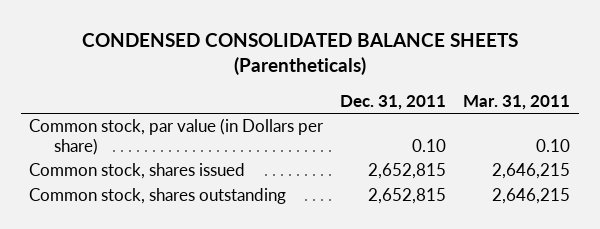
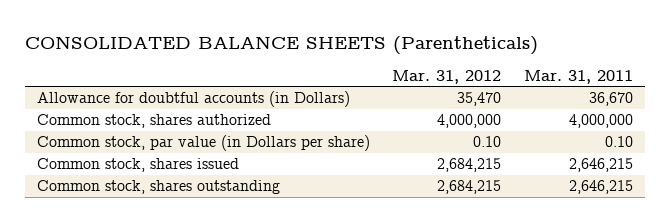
[81,32,518,76] CONDENSED CONSOLIDATED BALANCE SHEETS (Parentheticals) -> [25,36,539,56] CONSOLIDATED BALANCE SHEETS (Parentheticals)
[340,94,447,110] Dec. 31, 2011 -> none
none -> [392,69,502,84] Mar. 31, 2012
none -> [36,91,350,108] Allowance for doubtful accounts (in Dollars)
none -> [36,114,271,129] Common stock, shares authorized

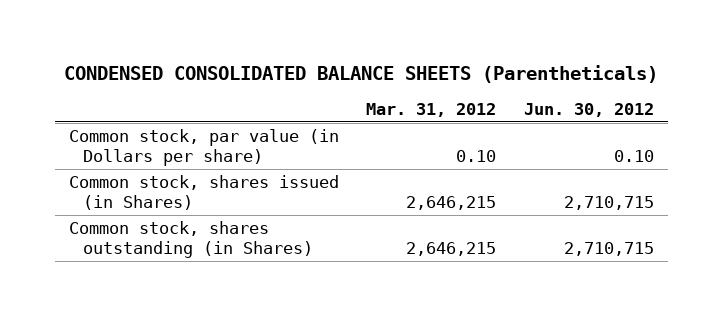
[25,36,539,56] CONSOLIDATED BALANCE SHEETS (Parentheticals) -> [64,65,659,84] CONDENSED CONSOLIDATED BALANCE SHEETS (Parentheticals)
[524,69,634,84] Mar. 31, 2011 -> none
none -> [524,103,655,118] Jun. 30, 2012
[36,91,350,108] Allowance for doubtful accounts (in Dollars) -> none
[36,114,271,129] Common stock, shares authorized -> none
[36,158,239,173] Common stock, shares issued -> [68,174,339,210] Common stock, shares issued (in Shares)
[437,158,502,173] 2,684,215 -> [406,195,497,210] 2,646,215
[36,180,280,195] Common stock, shares outstanding -> [68,220,314,258] Common stock, shares outstanding (in Shares)
[437,180,502,195] 2,684,215 -> [406,241,497,256] 2,646,215

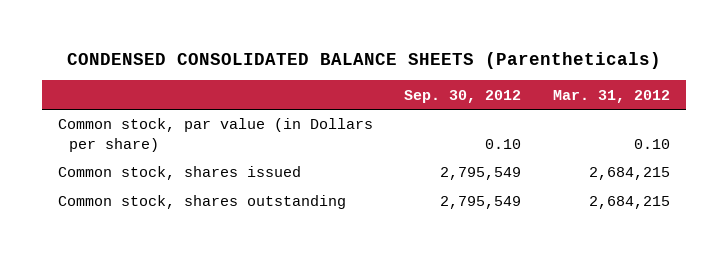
[524,103,655,118] Jun. 30, 2012 -> none
none -> [404,89,522,103] Sep. 30, 2012
[68,174,339,210] Common stock, shares issued (in Shares) -> [57,166,301,181] Common stock, shares issued
[406,195,497,210] 2,646,215 -> [588,167,670,181] 2,684,215
[68,220,314,258] Common stock, shares outstanding (in Shares) -> [57,195,346,210] Common stock, shares outstanding
[406,241,497,256] 2,646,215 -> [588,196,670,210] 2,684,215

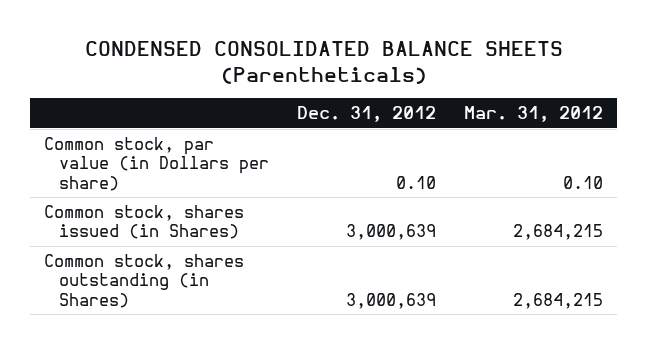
[404,89,522,103] Sep. 30, 2012 -> none
none -> [297,106,437,123] Dec. 31, 2012
[57,166,301,181] Common stock, shares issued -> [44,204,245,240] Common stock, shares issued (in Shares)
[57,195,346,210] Common stock, shares outstanding -> [44,253,245,308] Common stock, shares outstanding (in Shares)

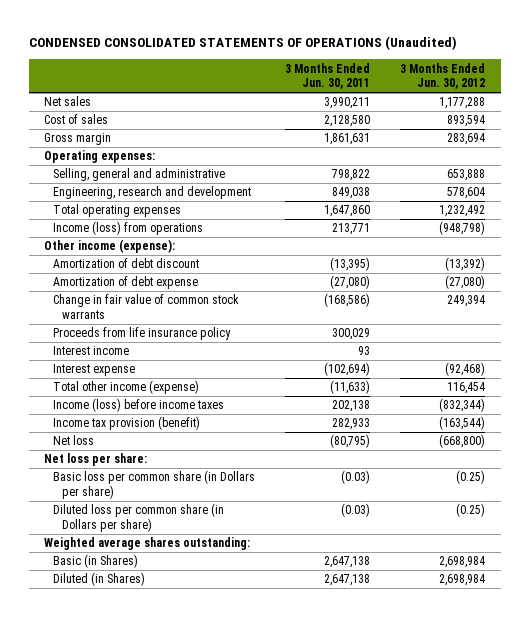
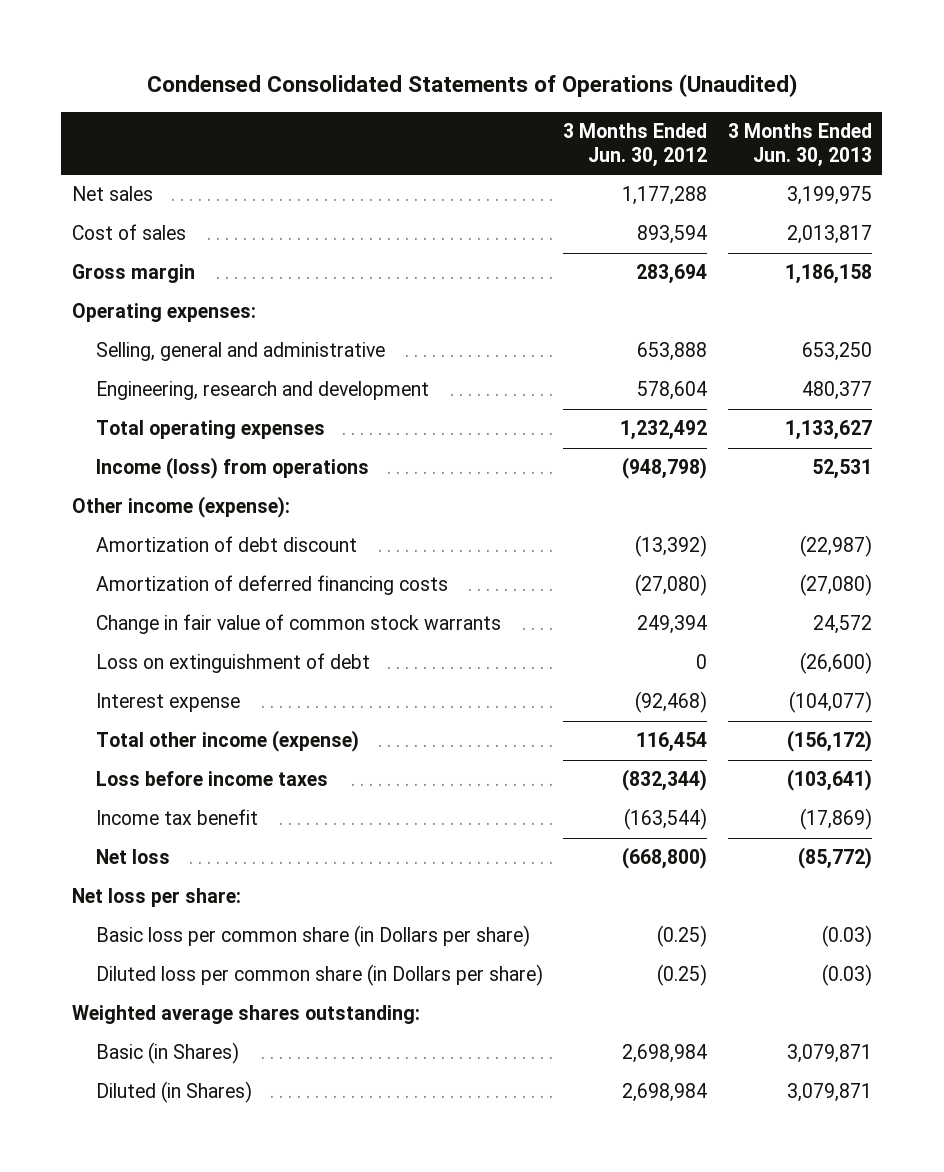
[28,36,457,51] CONDENSED CONSOLIDATED STATEMENTS OF OPERATIONS (Unaudited) -> [146,73,797,97] Condensed Consolidated Statements of Operations (Unaudited)
[285,62,371,90] 3 Months Ended Jun. 30, 2011 -> none
none -> [728,122,873,168] 3 Months Ended Jun. 30, 2013
[52,276,198,290] Amortization of debt expense -> [95,575,448,596] Amortization of deferred financing costs
[52,327,231,341] Proceeds from life insurance policy -> none
[52,346,129,356] Interest income -> none
none -> [95,653,370,674] Loss on extinguishment of debt
[52,398,224,413] Income (loss) before income taxes -> [95,771,328,787] Loss before income taxes
[52,416,200,431] Income tax provision (benefit) -> [95,809,258,826] Income tax benefit

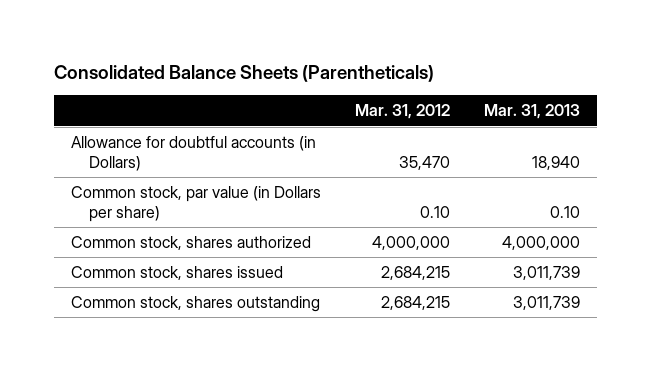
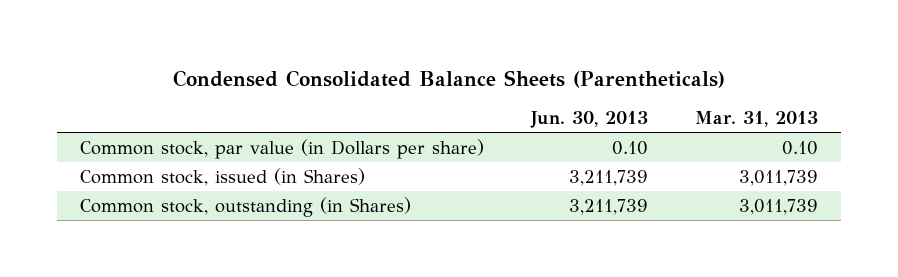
[53,65,434,83] Consolidated Balance Sheets (Parentheticals) -> [173,69,726,88] Condensed Consolidated Balance Sheets (Parentheticals)
[354,104,450,120] Mar. 31, 2012 -> none
none -> [530,111,649,129] Jun. 30, 2013
[70,136,316,171] Allowance for doubtful accounts (in Dollars) -> none
[70,236,311,251] Common stock, shares authorized -> none
[70,266,283,281] Common stock, shares issued -> [80,167,366,186] Common stock, issued (in Shares)
[70,296,320,313] Common stock, shares outstanding -> [80,196,412,217] Common stock, outstanding (in Shares)

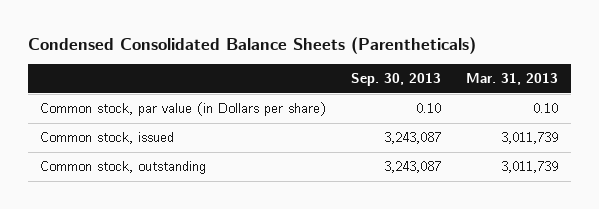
[530,111,649,129] Jun. 30, 2013 -> none
none -> [351,73,442,87] Sep. 30, 2013
[80,167,366,186] Common stock, issued (in Shares) -> [40,132,175,145] Common stock, issued
[80,196,412,217] Common stock, outstanding (in Shares) -> [40,161,207,175] Common stock, outstanding

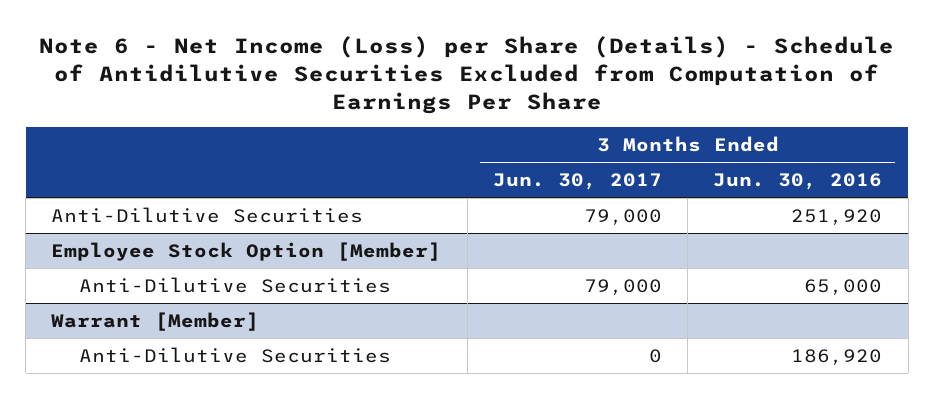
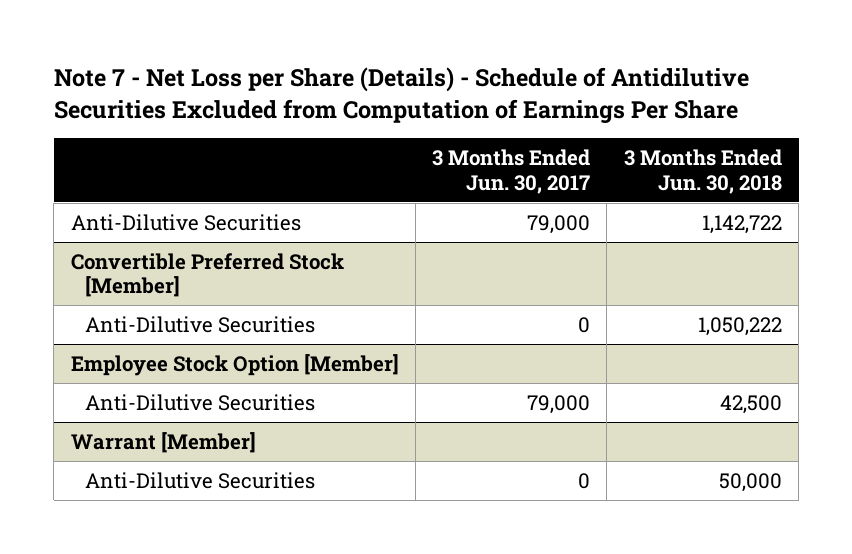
[38,36,894,115] Note 6 - Net Income (Loss) per Share (Details) - Schedule of Antidilutive Securities Excluded from Computation of Earnings Per Share -> [53,66,749,124] Note 7 - Net Loss per Share (Details) - Schedule of Antidilutive Securities Excluded from Computation of Earnings Per Share
[713,172,883,190] Jun. 30, 2016 -> none
none -> [623,149,782,194] 3 Months Ended Jun. 30, 2018
none -> [70,252,344,298] Convertible Preferred Stock [Member]
none -> [85,315,316,333] Anti-Dilutive Securities

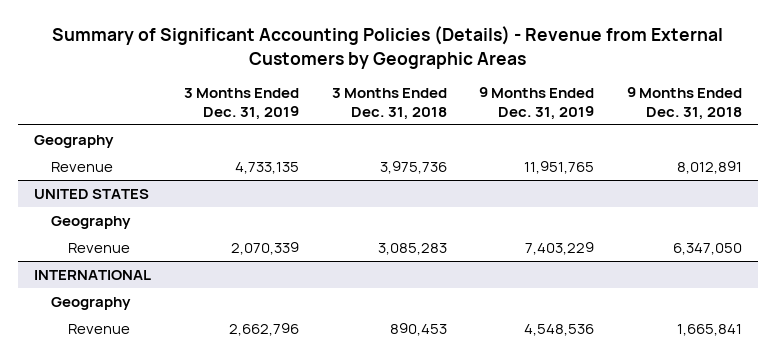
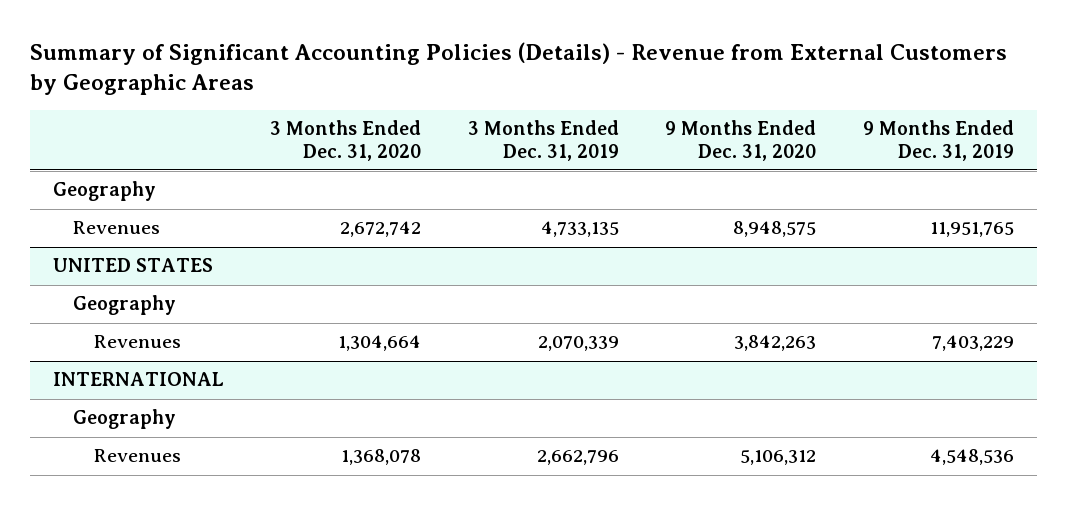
[331,88,447,121] 3 Months Ended Dec. 31, 2018 -> none
[626,87,742,121] 9 Months Ended Dec. 31, 2018 -> none
none -> [270,120,422,161] 3 Months Ended Dec. 31, 2020
none -> [665,120,817,161] 9 Months Ended Dec. 31, 2020
[51,161,114,172] Revenue -> [73,221,161,235] Revenues
[68,242,131,253] Revenue -> [93,335,181,349] Revenues
[68,323,131,334] Revenue -> [93,449,181,463] Revenues

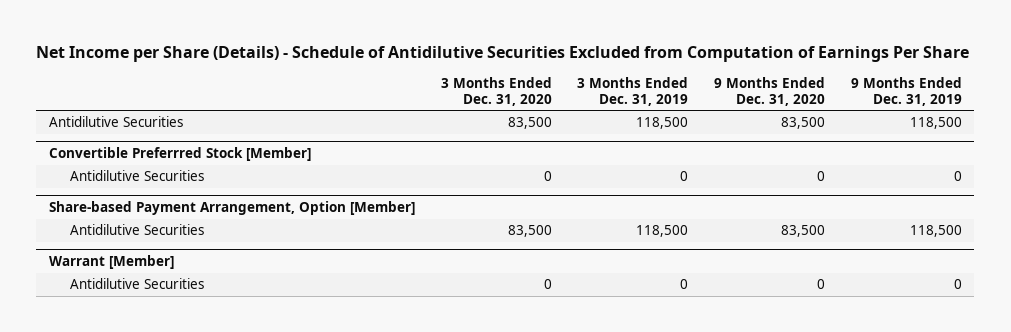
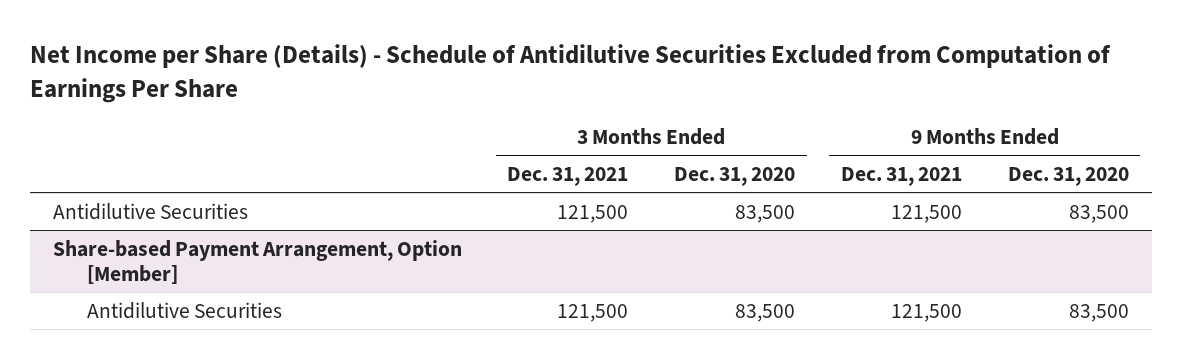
[577,76,689,106] 3 Months Ended Dec. 31, 2019 -> none
[850,76,962,106] 9 Months Ended Dec. 31, 2019 -> none
none -> [507,167,629,187] Dec. 31, 2021
none -> [840,167,962,187] Dec. 31, 2021
[49,147,312,162] Convertible Preferrred Stock [Member] -> none
[70,170,205,182] Antidilutive Securities -> none
[49,255,175,270] Warrant [Member] -> none
[70,278,205,290] Antidilutive Securities -> none

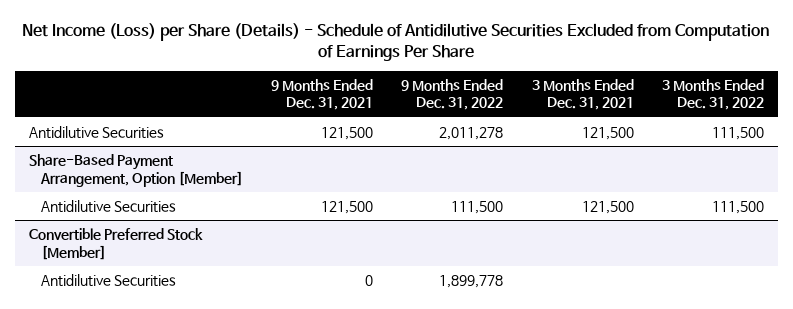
[29,44,1111,103] Net Income per Share (Details) - Schedule of Antidilutive Securities Excluded from Computation of Earnings Per Share -> [22,22,770,62] Net Income (Loss) per Share (Details) - Schedule of Antidilutive Securities Excluded from Computation of Earnings Per Share
[674,167,796,187] Dec. 31, 2020 -> none
[1007,167,1129,187] Dec. 31, 2020 -> none
none -> [401,78,504,111] 9 Months Ended Dec. 31, 2022
none -> [661,78,764,111] 3 Months Ended Dec. 31, 2022
[52,239,462,284] Share-based Payment Arrangement, Option [Member] -> [28,153,244,187] Share-Based Payment Arrangement, Option [Member]
none -> [28,227,203,260] Convertible Preferred Stock [Member]
none -> [41,273,177,287] Antidilutive Securities

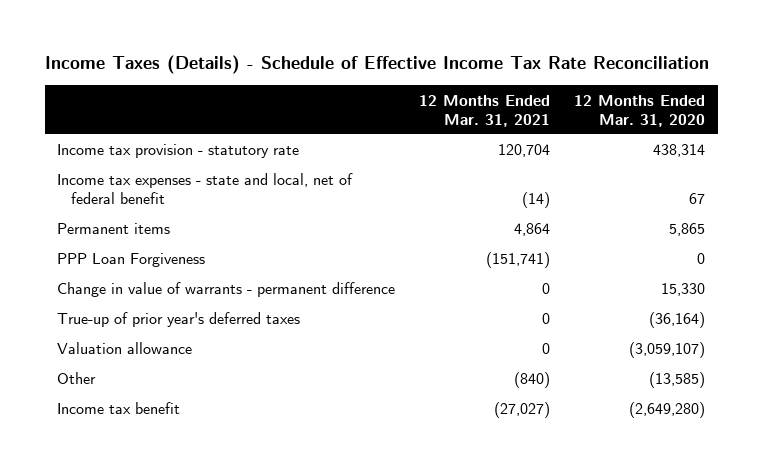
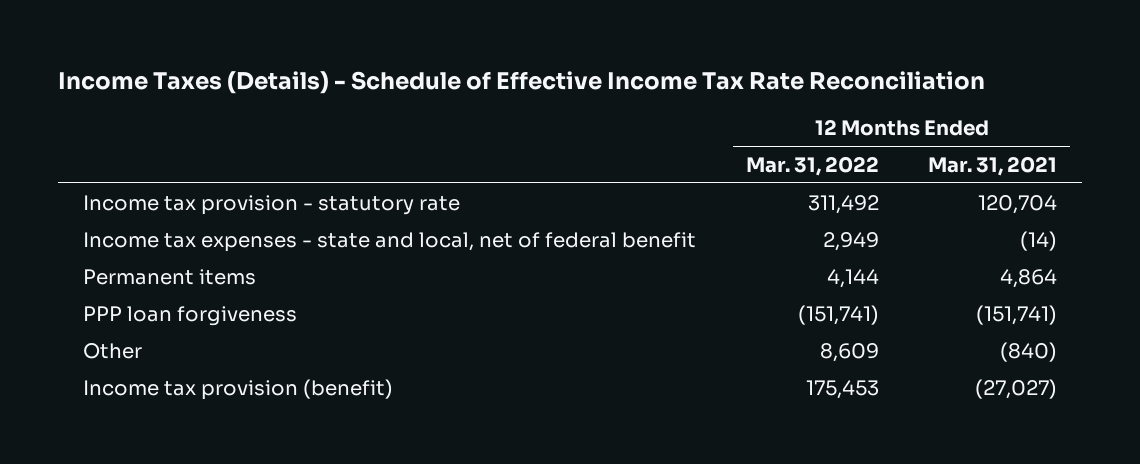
[574,94,706,127] 12 Months Ended Mar. 31, 2020 -> none
none -> [745,155,879,176] Mar. 31, 2022
[57,282,396,298] Change in value of warrants - permanent difference -> none
[57,312,301,328] True-up of prior year's deferred taxes -> none
[57,342,193,355] Valuation allowance -> none
[57,253,206,268] PPP Loan Forgiveness -> [83,305,298,326] PPP loan forgiveness
[57,402,181,415] Income tax benefit -> [83,378,394,400] Income tax provision (benefit)

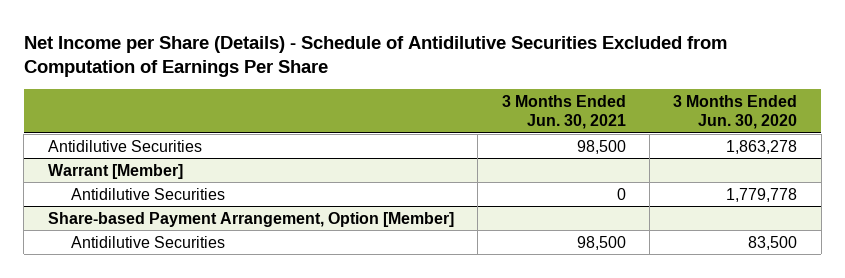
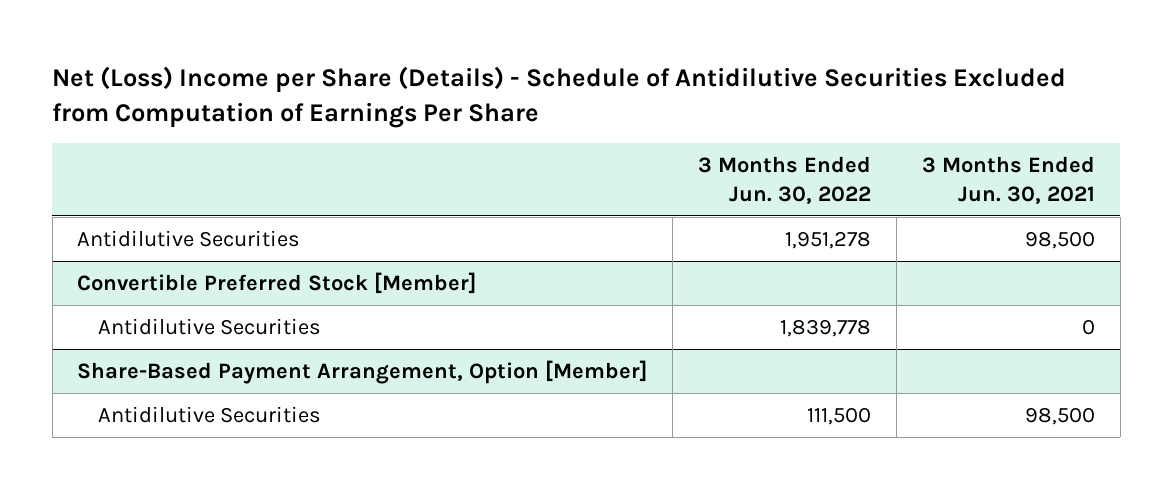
[23,35,727,78] Net Income per Share (Details) - Schedule of Antidilutive Securities Excluded from Computation of Earnings Per Share -> [52,66,1067,128] Net (Loss) Income per Share (Details) - Schedule of Antidilutive Securities Excluded from Computation of Earnings Per Share
[673,94,798,130] 3 Months Ended Jun. 30, 2020 -> none
none -> [698,156,872,204] 3 Months Ended Jun. 30, 2022
[47,163,183,179] Warrant [Member] -> none
none -> [77,272,477,295] Convertible Preferred Stock [Member]
[47,211,454,227] Share-based Payment Arrangement, Option [Member] -> [77,360,648,385] Share-Based Payment Arrangement, Option [Member]

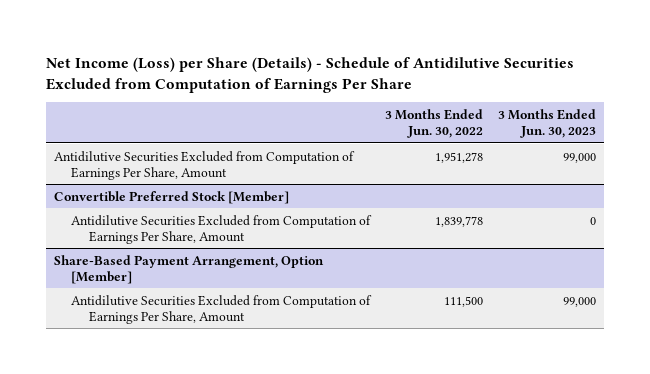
[52,66,1067,128] Net (Loss) Income per Share (Details) - Schedule of Antidilutive Securities Excluded from Computation of Earnings Per Share -> [46,56,575,93] Net Income (Loss) per Share (Details) - Schedule of Antidilutive Securities Excluded from Computation of Earnings Per Share
[921,156,1095,204] 3 Months Ended Jun. 30, 2021 -> none
none -> [498,108,597,139] 3 Months Ended Jun. 30, 2023
[77,230,301,248] Antidilutive Securities -> [53,150,355,180] Antidilutive Securities Excluded from Computation of Earnings Per Share, Amount
[97,318,321,336] Antidilutive Securities -> [71,214,373,244] Antidilutive Securities Excluded from Computation of Earnings Per Share, Amount
[97,406,321,424] Antidilutive Securities -> [71,294,373,324] Antidilutive Securities Excluded from Computation of Earnings Per Share, Amount

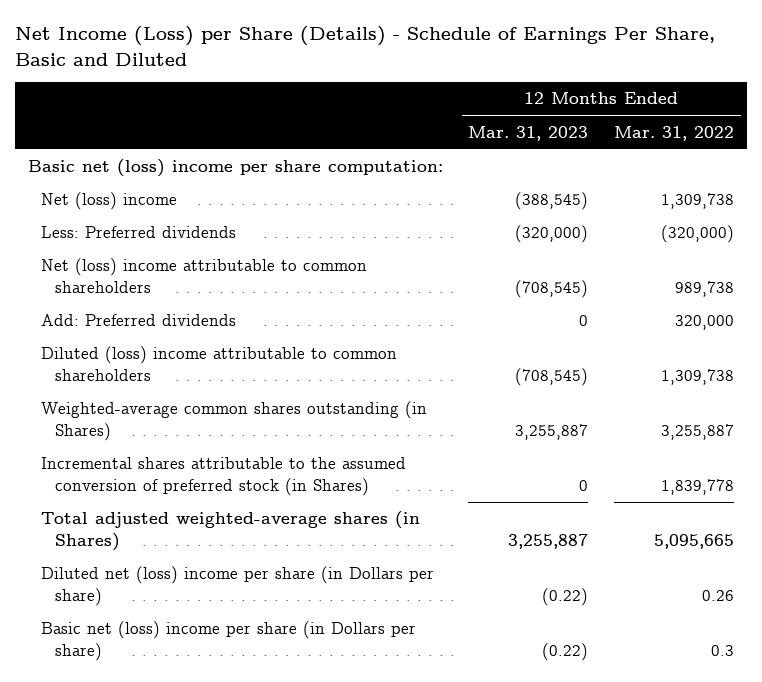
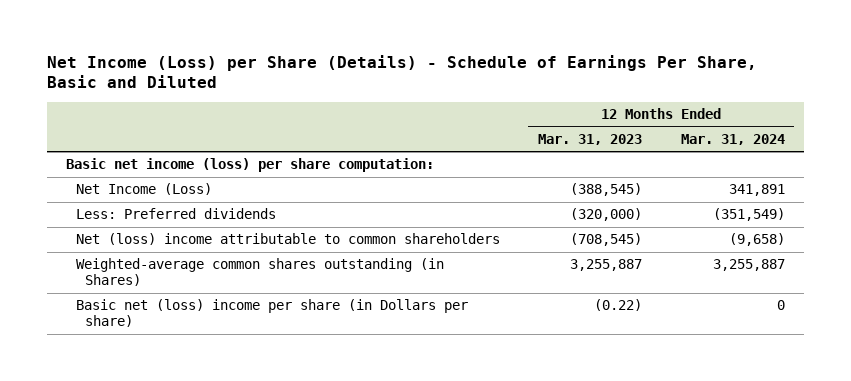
[614,125,735,141] Mar. 31, 2022 -> none
none -> [680,133,785,145] Mar. 31, 2024
[27,159,443,178] Basic net (loss) income per share computation: -> [66,158,435,173] Basic net income (loss) per share computation:
[41,192,178,211] Net (loss) income -> [75,183,212,196] Net Income (Loss)
[41,314,237,327] Add: Preferred dividends -> none
[41,346,398,381] Diluted (loss) income attributable to common shareholders -> none
[41,457,407,496] Incremental shares attributable to the assumed conversion of preferred stock (in Shares) -> none
[41,511,421,551] Total adjusted weighted-average shares (in Shares) -> none
[41,566,435,606] Diluted net (loss) income per share (in Dollars per share) -> none

